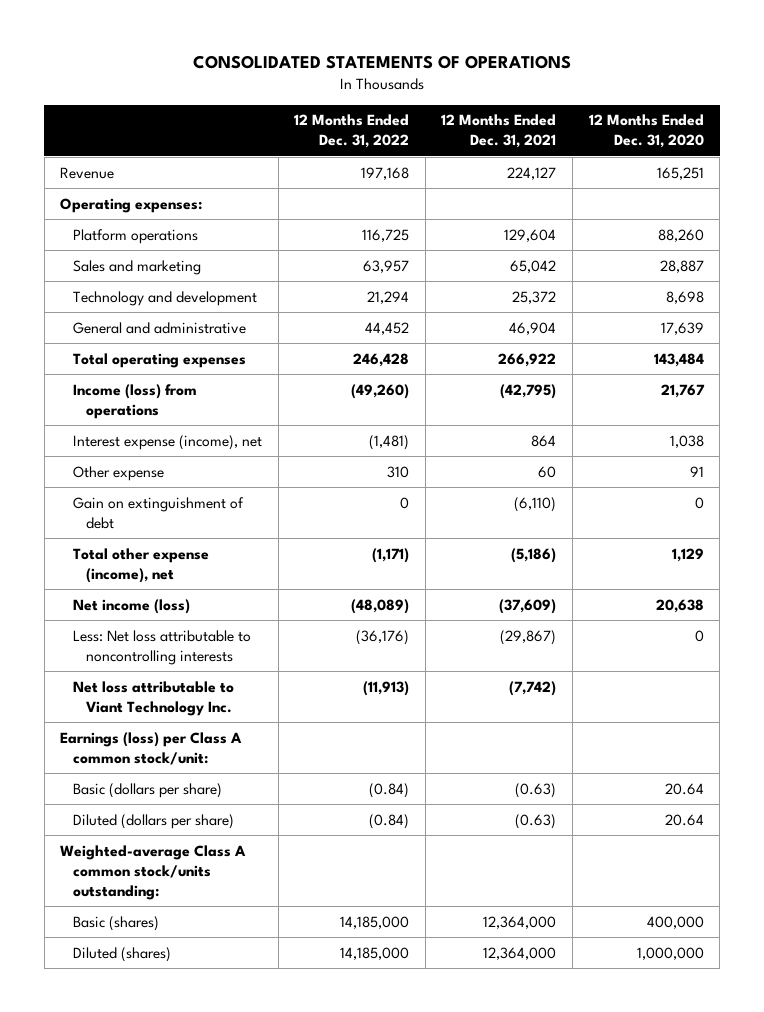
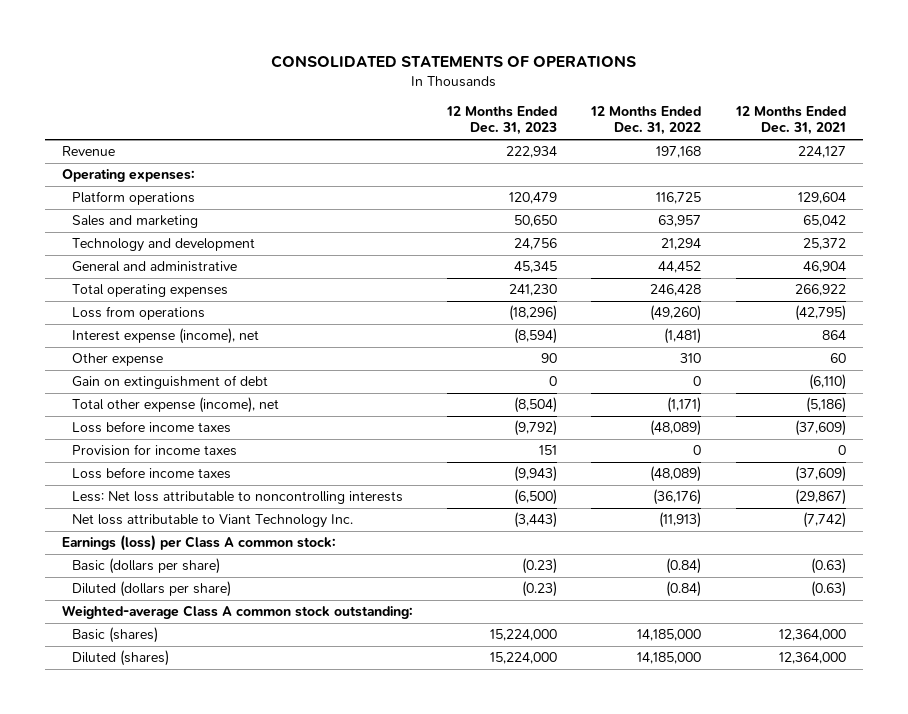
[588,114,704,149] 12 Months Ended Dec. 31, 2020 -> none
none -> [446,105,558,136] 12 Months Ended Dec. 31, 2023
[73,383,198,419] Income (loss) from operations -> [72,306,206,321] Loss from operations
none -> [72,421,232,434] Loss before income taxes
none -> [72,444,238,457] Provision for income taxes
[73,598,191,614] Net income (loss) -> [72,467,232,480] Loss before income taxes
[60,731,243,765] Earnings (loss) per Class A common stock/unit: -> [62,535,337,552] Earnings (loss) per Class A common stock:
[60,844,247,900] Weighted-average Class A common stock/units outstanding: -> [62,605,414,620] Weighted-average Class A common stock outstanding:

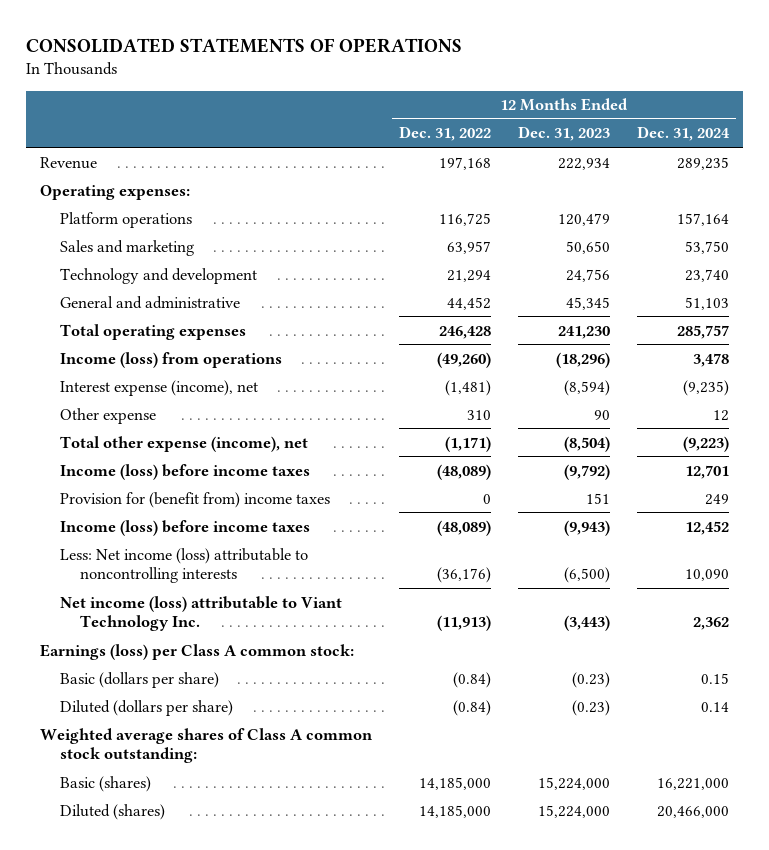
[734,105,846,136] 12 Months Ended Dec. 31, 2021 -> none
none -> [637,126,731,142] Dec. 31, 2024
[72,306,206,321] Loss from operations -> [60,351,283,368] Income (loss) from operations
[72,375,269,390] Gain on extinguishment of debt -> none
[72,421,232,434] Loss before income taxes -> [60,463,311,480] Income (loss) before income taxes
[72,444,238,457] Provision for income taxes -> [60,491,331,508] Provision for (benefit from) income taxes
[72,467,232,480] Loss before income taxes -> [60,519,311,536] Income (loss) before income taxes
[72,491,404,505] Less: Net loss attributable to noncontrolling interests -> [60,547,309,583] Less: Net income (loss) attributable to noncontrolling interests
[72,514,354,529] Net loss attributable to Viant Technology Inc. -> [60,595,343,631] Net income (loss) attributable to Viant Technology Inc.
[62,605,414,620] Weighted-average Class A common stock outstanding: -> [39,727,373,763] Weighted average shares of Class A common stock outstanding:

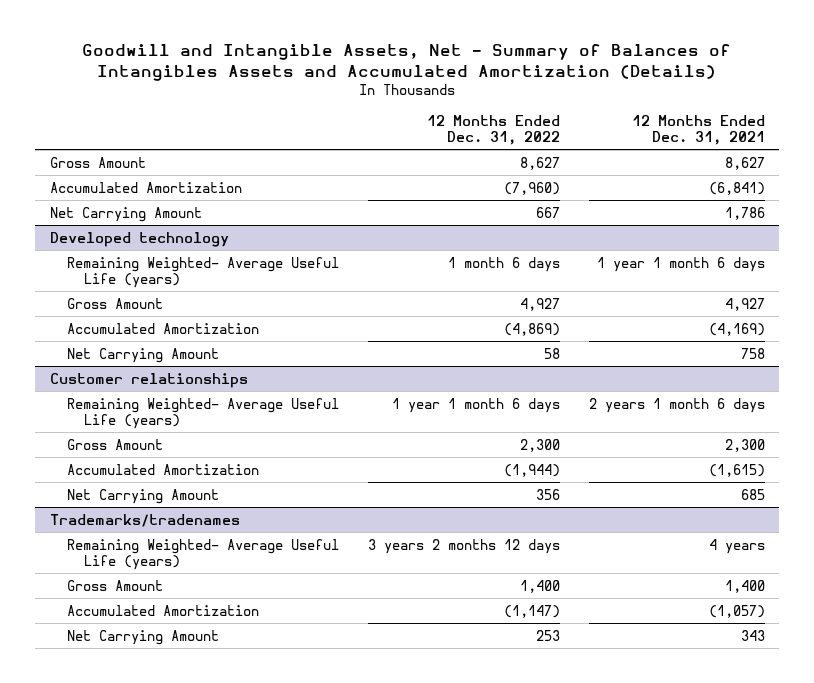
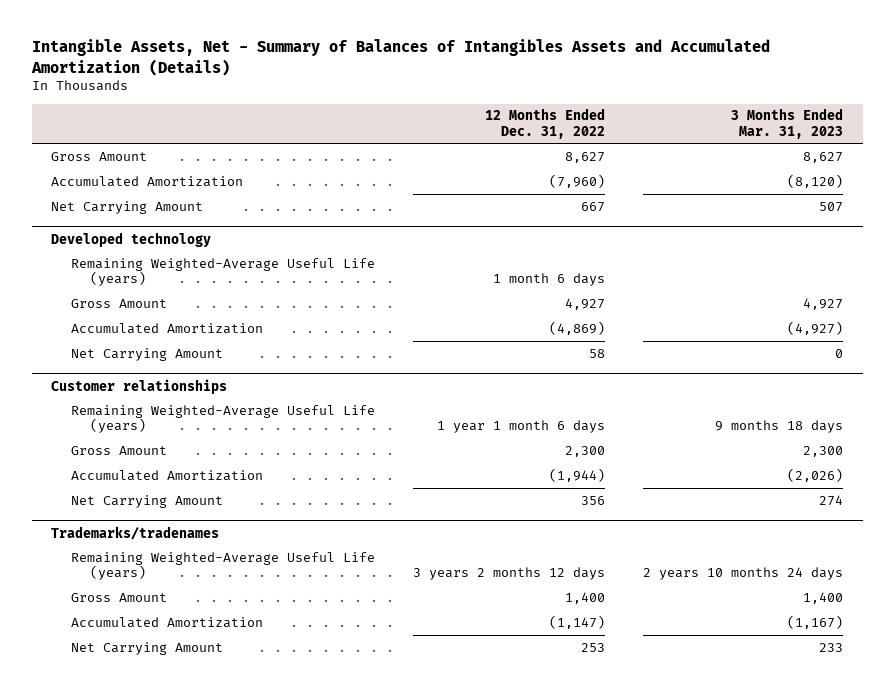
[82,44,732,81] Goodwill and Intangible Assets, Net - Summary of Balances of Intangibles Assets and Accumulated Amortization (Details) -> [30,39,770,76] Intangible Assets, Net - Summary of Balances of Intangibles Assets and Accumulated Amortization (Details)
[631,114,765,145] 12 Months Ended Dec. 31, 2021 -> none
none -> [731,108,844,139] 3 Months Ended Mar. 31, 2023
[66,256,339,288] Remaining Weighted- Average Useful Life (years) -> [70,257,375,287] Remaining Weighted-Average Useful Life (years)
[66,397,339,429] Remaining Weighted- Average Useful Life (years) -> [70,404,375,434] Remaining Weighted-Average Useful Life (years)
[66,538,339,570] Remaining Weighted- Average Useful Life (years) -> [70,551,375,581] Remaining Weighted-Average Useful Life (years)

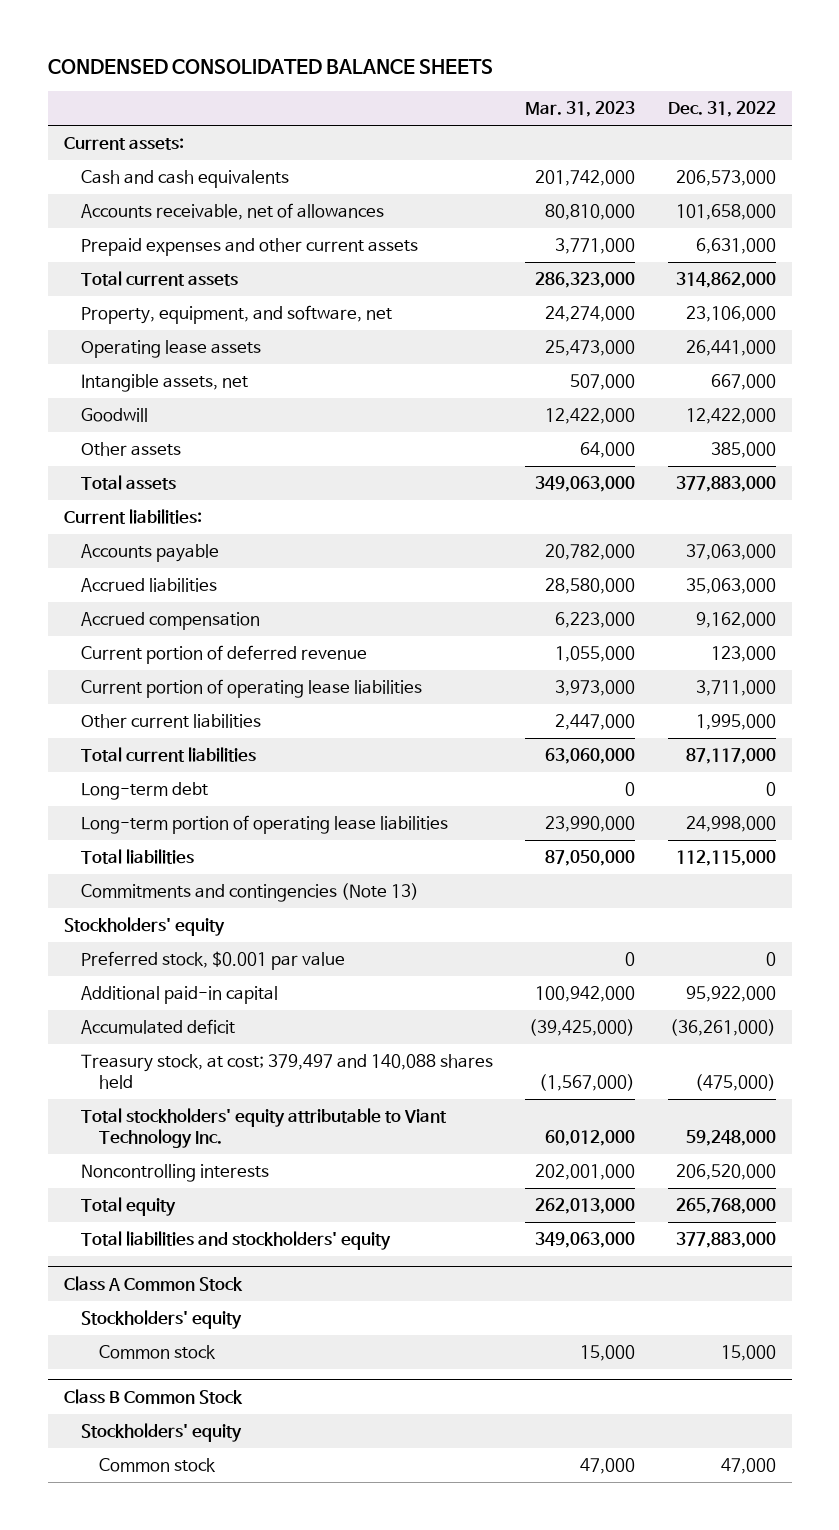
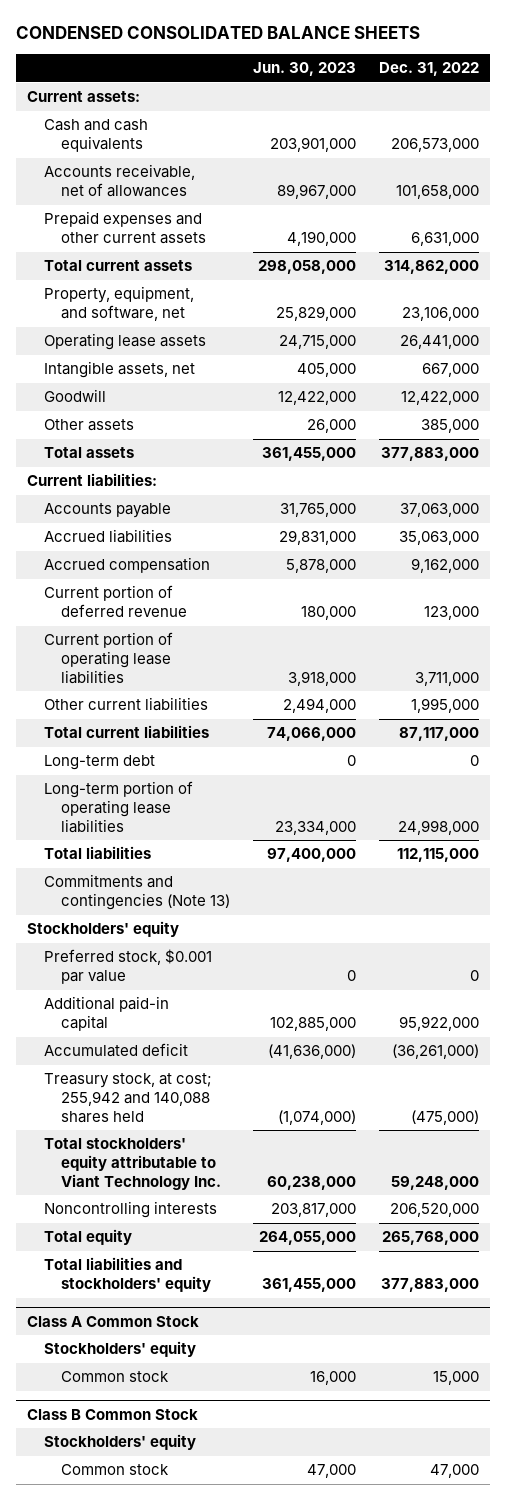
[525,101,636,118] Mar. 31, 2023 -> none
none -> [252,62,356,77] Jun. 30, 2023
[81,1054,494,1090] Treasury stock, at cost; 379,497 and 140,088 shares held -> [44,1073,213,1124] Treasury stock, at cost; 255,942 and 140,088 shares held

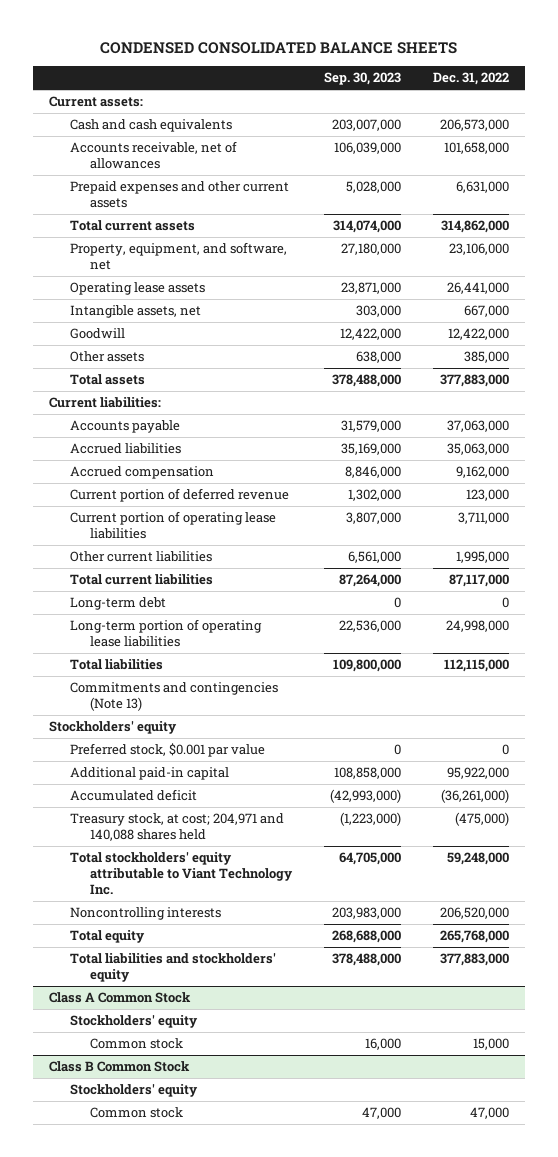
[252,62,356,77] Jun. 30, 2023 -> none
none -> [323,72,401,86] Sep. 30, 2023
[44,1073,213,1124] Treasury stock, at cost; 255,942 and 140,088 shares held -> [69,813,284,841] Treasury stock, at cost; 204,971 and 140,088 shares held

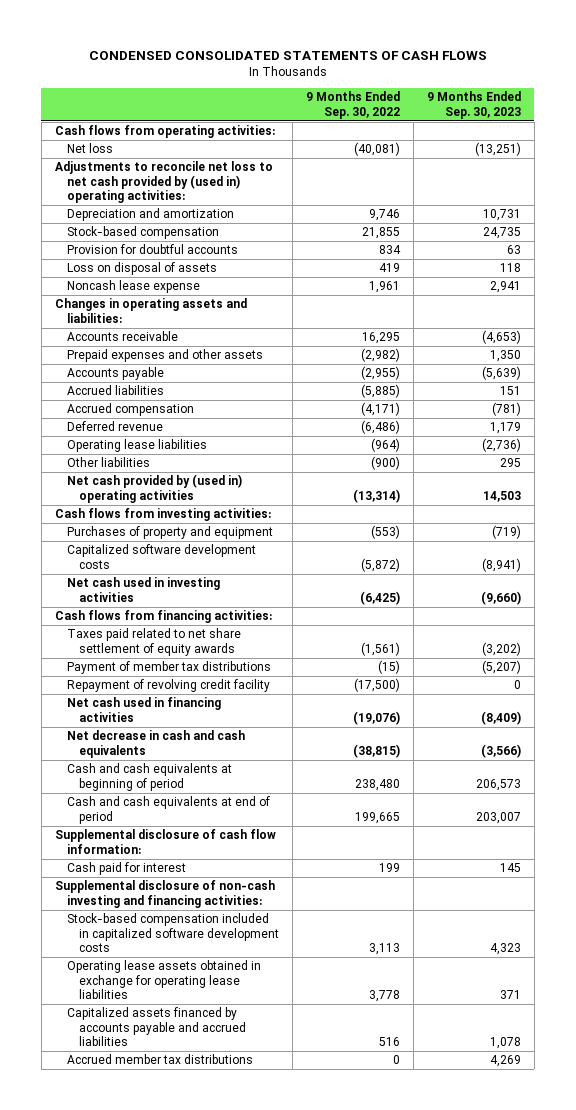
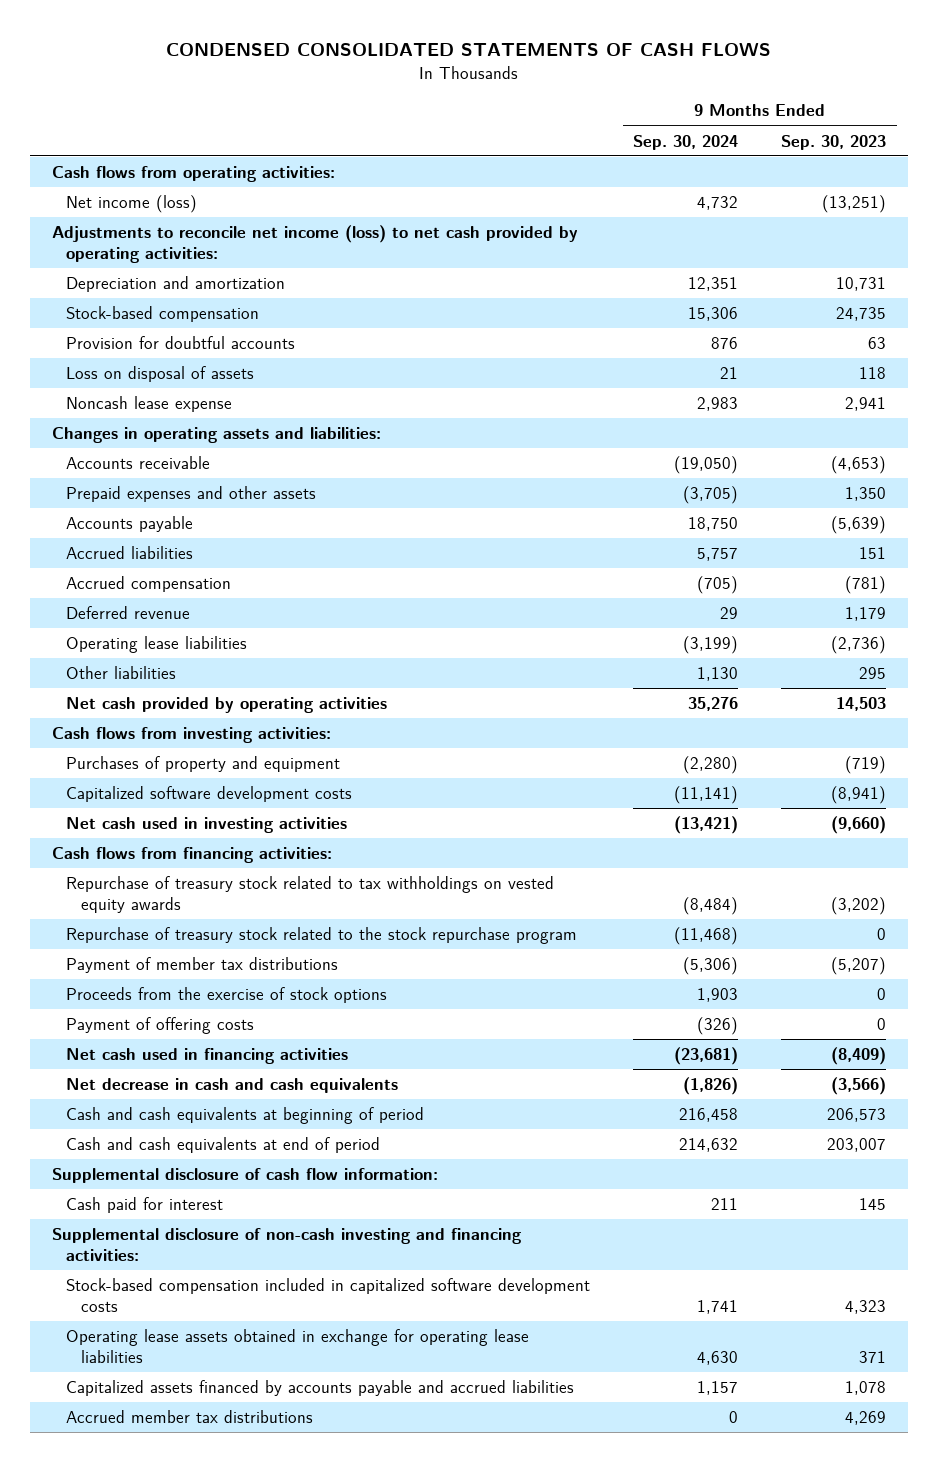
[305,91,400,119] 9 Months Ended Sep. 30, 2022 -> none
none -> [633,134,739,150] Sep. 30, 2024
[66,143,113,154] Net loss -> [66,194,198,213] Net income (loss)
[54,161,273,204] Adjustments to reconcile net loss to net cash provided by (used in) operating activities: -> [51,224,578,264] Adjustments to reconcile net income (loss) to net cash provided by operating activities:
[66,474,242,503] Net cash provided by (used in) operating activities -> [66,696,388,713] Net cash provided by operating activities
[66,628,241,656] Taxes paid related to net share settlement of equity awards -> [66,875,555,914] Repurchase of treasury stock related to tax withholdings on vested equity awards
none -> [66,926,578,944] Repurchase of treasury stock related to the stock repurchase program
[66,679,270,693] Repayment of revolving credit facility -> none
none -> [66,986,388,1003] Proceeds from the exercise of stock options
none -> [66,1016,255,1034] Payment of offering costs

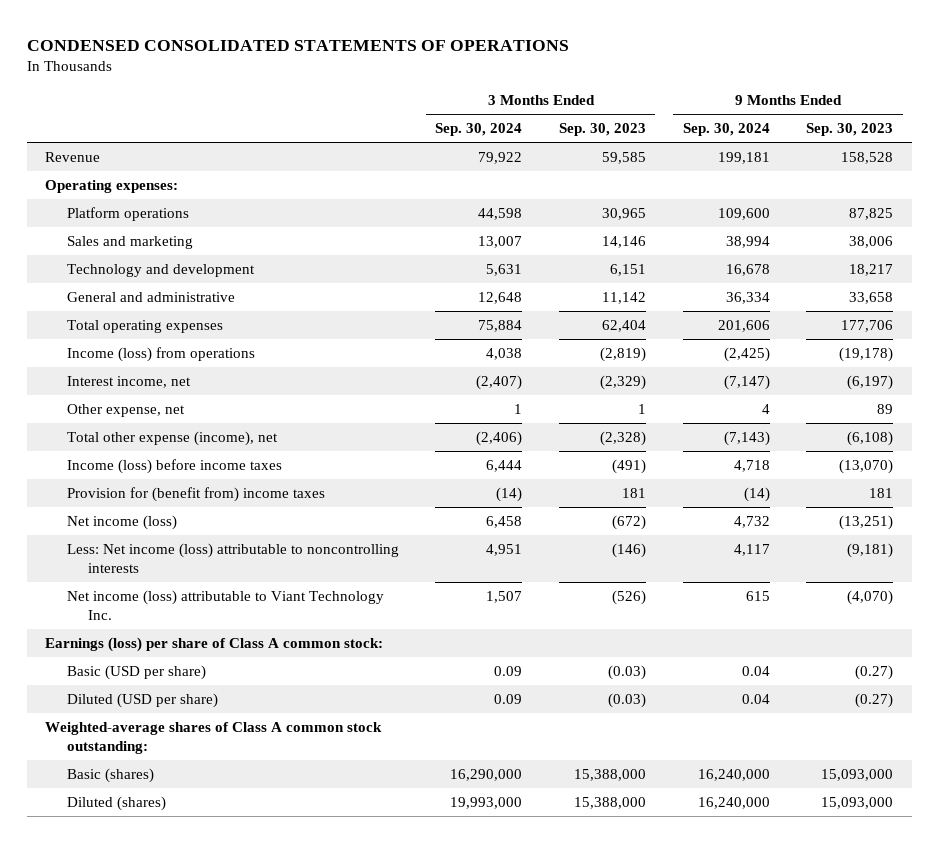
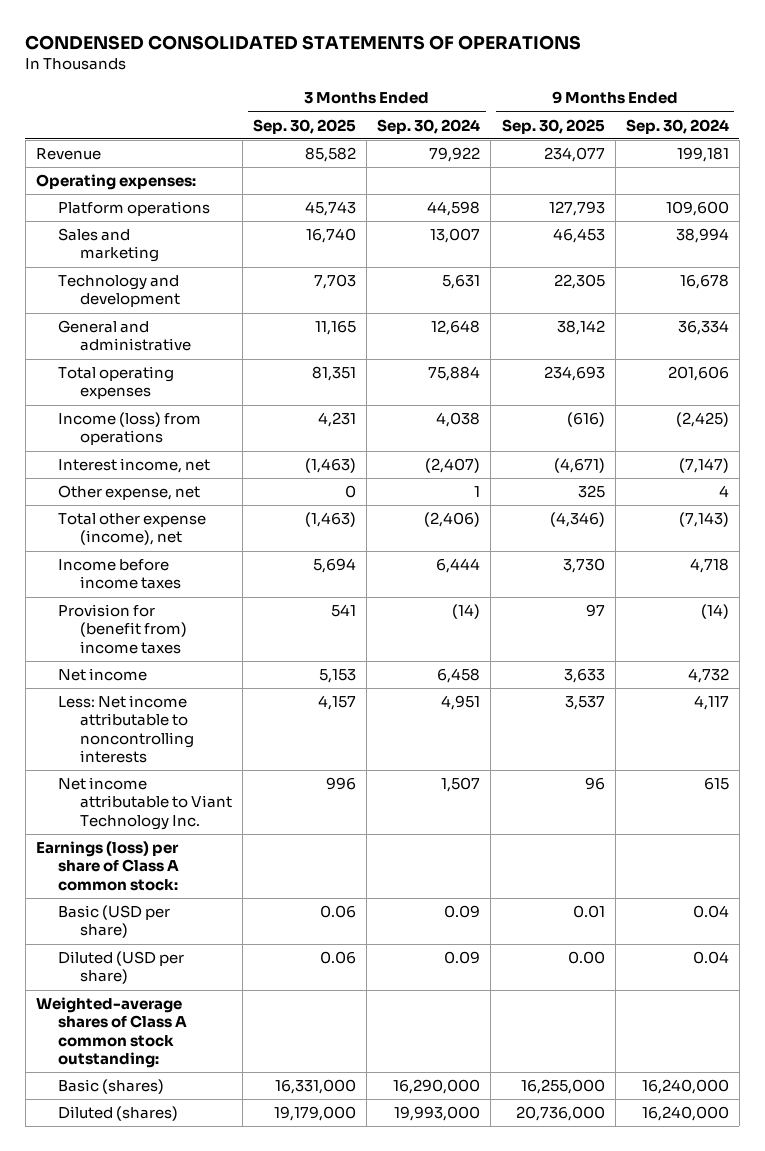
[558,123,646,137] Sep. 30, 2023 -> none
[806,123,894,137] Sep. 30, 2023 -> none
none -> [253,118,357,134] Sep. 30, 2025
none -> [501,118,605,134] Sep. 30, 2025
[66,458,282,474] Income (loss) before income taxes -> [58,559,182,590] Income before income taxes
[66,514,177,530] Net income (loss) -> [58,668,148,682] Net income
[66,542,399,573] Less: Net income (loss) attributable to noncontrolling interests -> [58,695,195,763] Less: Net income attributable to noncontrolling interests
[66,589,384,620] Net income (loss) attributable to Viant Technology Inc. -> [58,777,233,830] Net income attributable to Viant Technology Inc.

